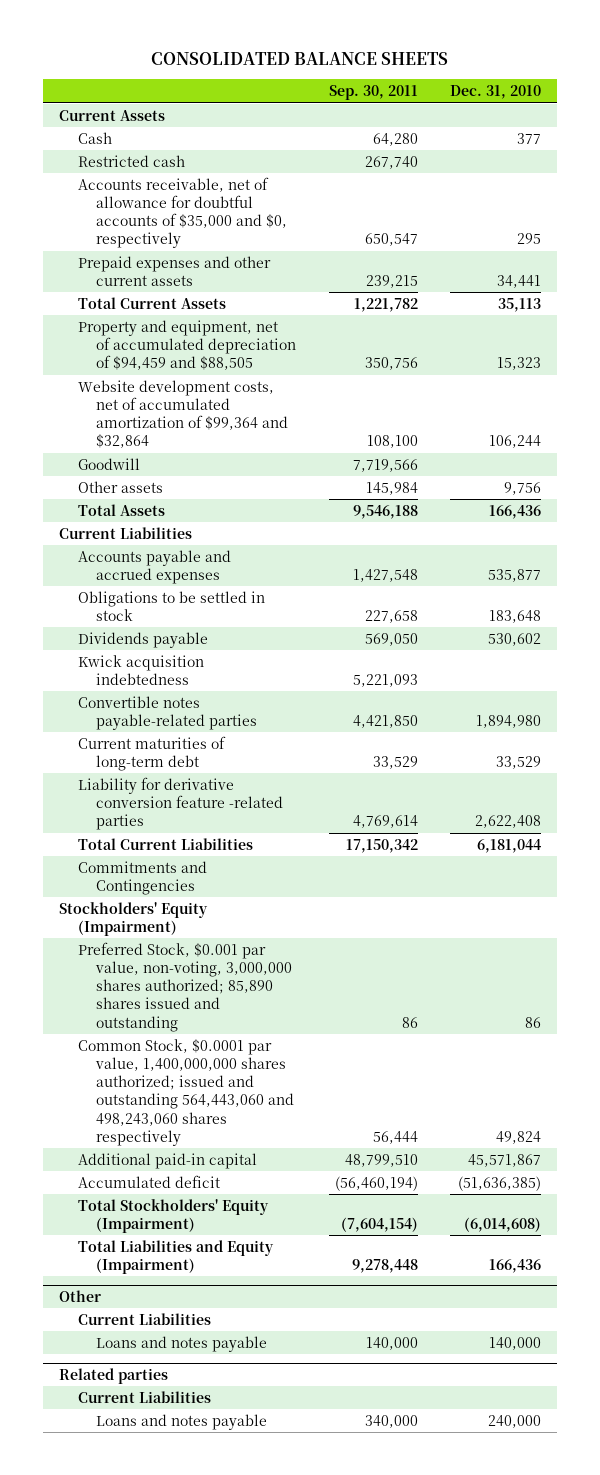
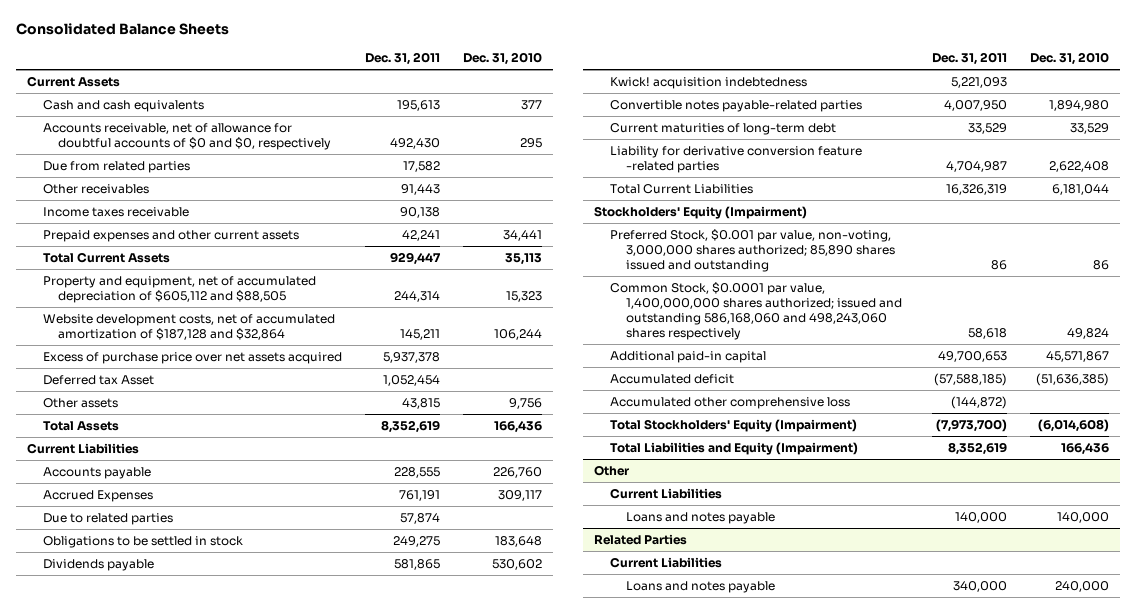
[151,52,449,66] CONSOLIDATED BALANCE SHEETS -> [15,23,229,36] Consolidated Balance Sheets
[328,85,418,101] Sep. 30, 2011 -> none
none -> [364,52,440,66] Dec. 31, 2011
[77,154,185,167] Restricted cash -> none
[77,131,112,144] Cash -> [42,99,204,112] Cash and cash equivalents
[77,176,288,249] Accounts receivable, net of allowance for doubtful accounts of $35,000 and $0, respectively -> [42,122,332,150] Accounts receivable, net of allowance for doubtful accounts of $0 and $0, respectively
none -> [42,160,190,173] Due from related parties
none -> [42,183,149,194] Other receivables
none -> [42,206,189,217] Income taxes receivable
[77,319,297,371] Property and equipment, net of accumulated depreciation of $94,459 and $88,505 -> [42,275,316,303] Property and equipment, net of accumulated depreciation of $605,112 and $88,505
[77,379,289,449] Website development costs, net of accumulated amortization of $99,364 and $32,864 -> [42,313,335,340] Website development costs, net of accumulated amortization of $187,128 and $32,864
[77,457,140,470] Goodwill -> [42,351,342,364] Excess of purchase price over net assets acquired
none -> [42,374,154,385] Deferred tax Asset
[77,549,231,584] Accounts payable and accrued expenses -> none
none -> [42,466,151,479] Accounts payable
none -> [42,489,153,502] Accrued Expenses
none -> [42,512,173,525] Due to related parties
[77,654,204,685] Kwick acquisition indebtedness -> [610,76,808,89] Kwick! acquisition indebtedness
[77,860,207,895] Commitments and Contingencies -> none
[77,1038,295,1146] Common Stock, $0.0001 par value, 1,400,000,000 shares authorized; issued and outstanding 564,443,060 and 498,243,060 shares respectively -> [610,281,902,340] Common Stock, $0.0001 par value, 1,400,000,000 shares authorized; issued and outstanding 586,168,060 and 498,243,060 shares respectively
none -> [610,396,851,409] Accumulated other comprehensive loss
[59,1367,169,1384] Related parties -> [594,533,688,545] Related Parties

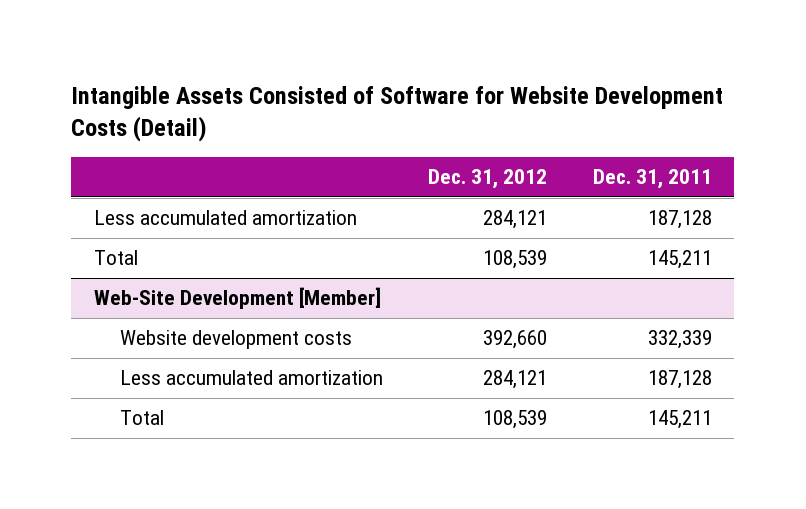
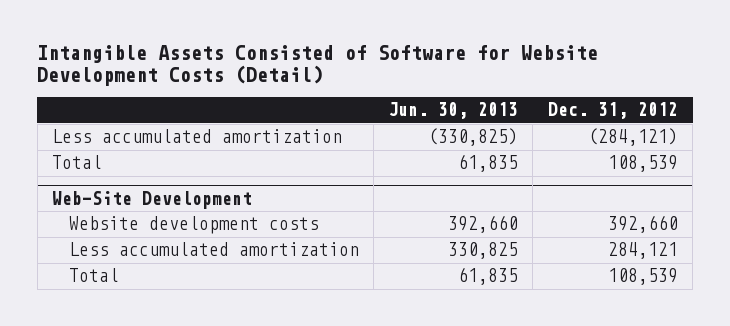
[592,168,712,189] Dec. 31, 2011 -> none
none -> [388,102,519,120] Jun. 30, 2013
[483,210,548,230] 284,121 -> [587,128,678,147] (284,121)
[94,287,382,310] Web-Site Development [Member] -> [52,190,253,209] Web-Site Development

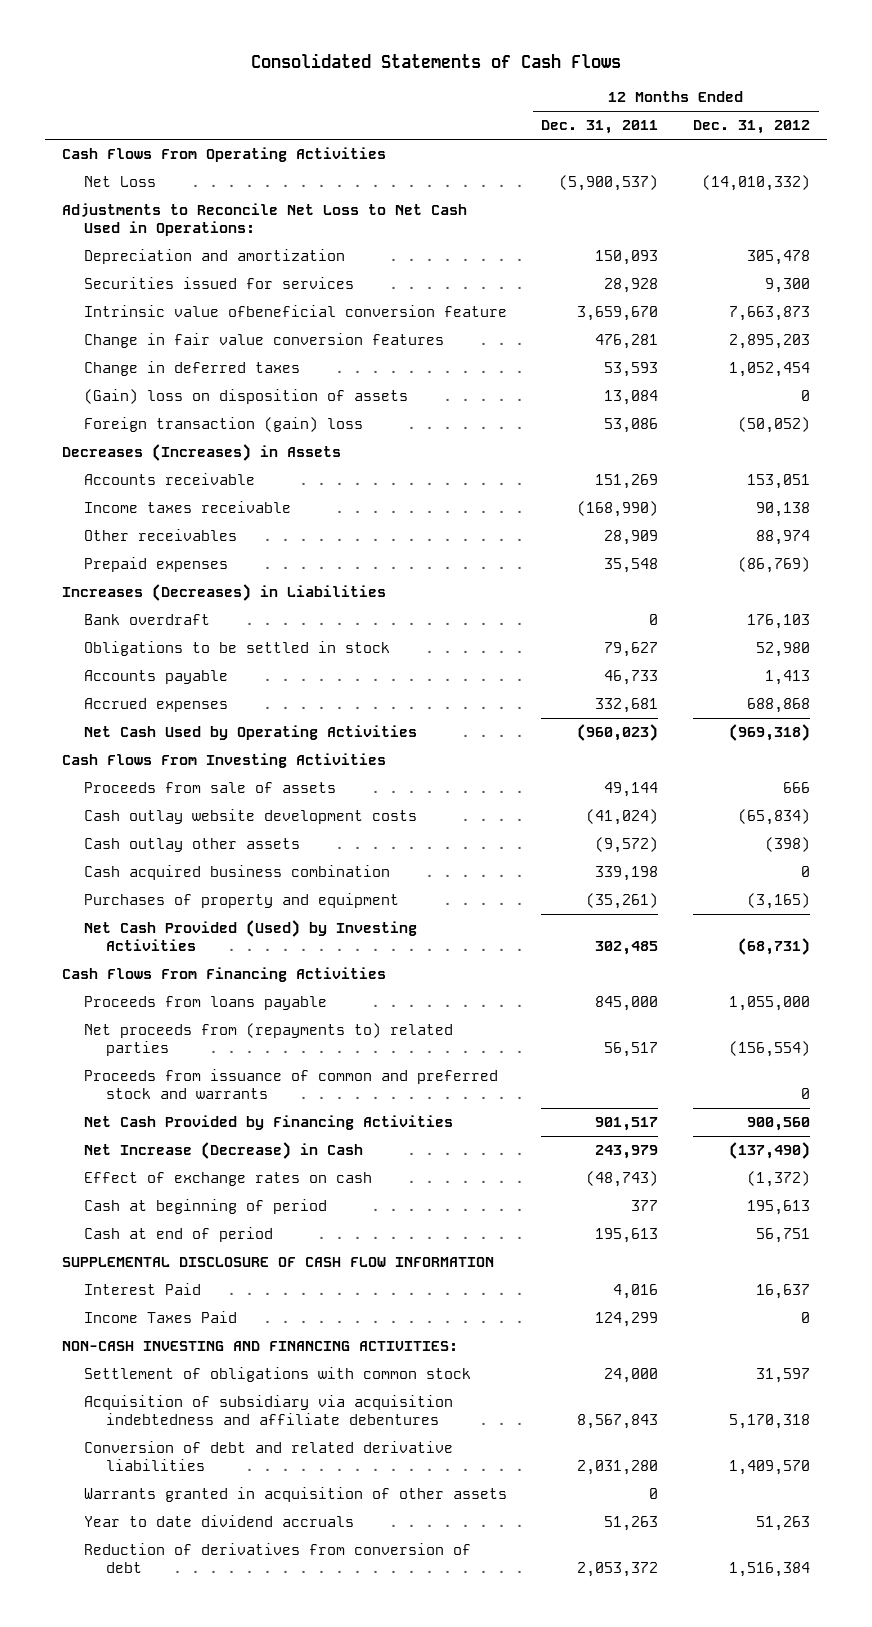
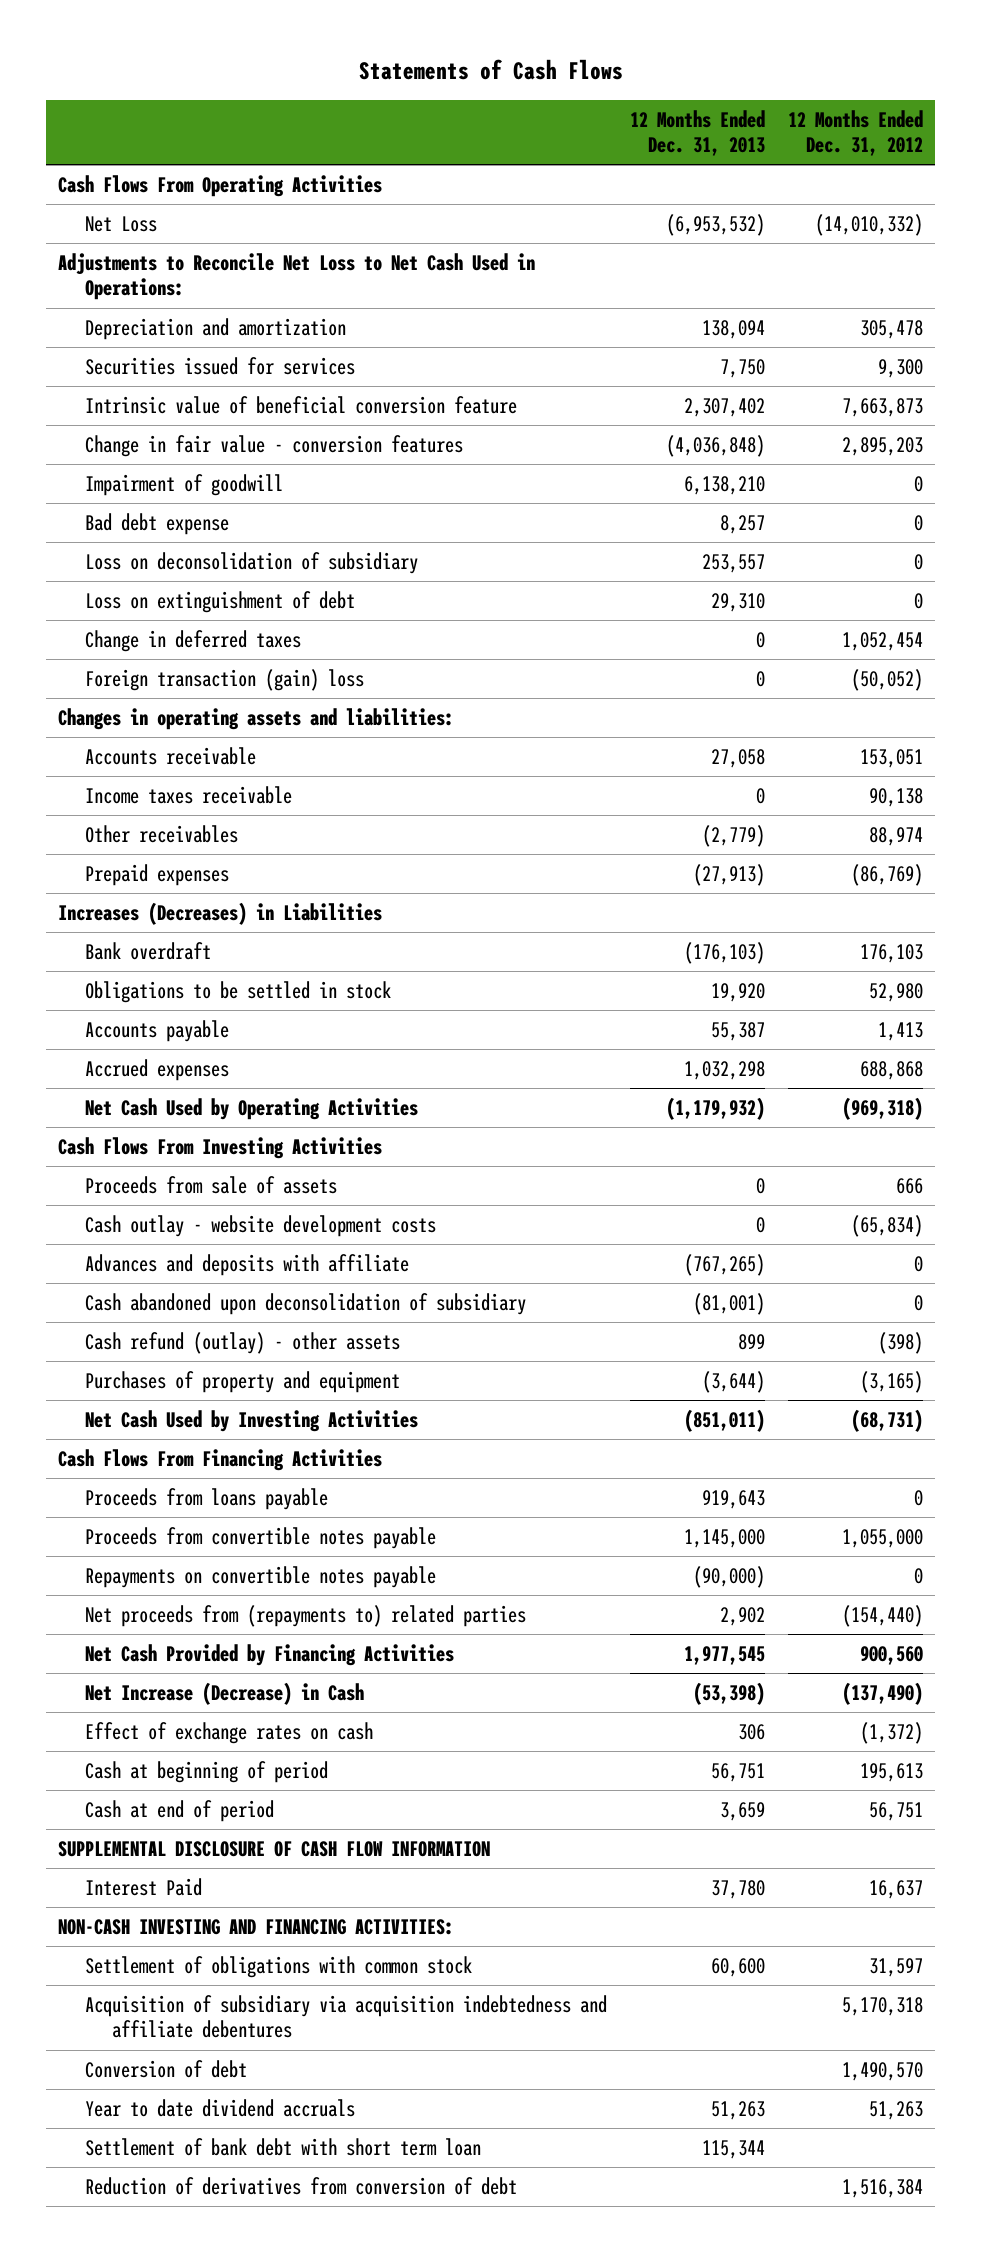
[251,53,622,69] Consolidated Statements of Cash Flows -> [358,58,623,80] Statements of Cash Flows
[541,120,659,135] Dec. 31, 2011 -> none
none -> [630,109,766,157] 12 Months Ended Dec. 31, 2013
[83,305,507,318] Intrinsic value ofbeneficial conversion feature -> [84,396,517,415] Intrinsic value of beneficial conversion feature
[83,333,444,349] Change in fair value conversion features -> [84,435,463,458] Change in fair value - conversion features
none -> [84,474,283,497] Impairment of goodwill
none -> [84,513,229,536] Bad debt expense
none -> [84,552,418,575] Loss on deconsolidation of subsidiary
none -> [84,591,355,614] Loss on extinguishment of debt
[83,389,408,405] (Gain) loss on disposition of assets -> none
[62,444,342,462] Decreases (Increases) in Assets -> [57,708,454,731] Changes in operating assets and liabilities:
[83,865,390,881] Cash acquired business combination -> none
[83,809,417,825] Cash outlay website development costs -> [84,1215,436,1238] Cash outlay - website development costs
none -> [84,1254,409,1277] Advances and deposits with affiliate
none -> [84,1293,526,1316] Cash abandoned upon deconsolidation of subsidiary
[83,838,300,853] Cash outlay other assets -> [84,1332,400,1355] Cash refund (outlay) - other assets
[83,920,417,951] Net Cash Provided (Used) by Investing Activities -> [84,1410,418,1433] Net Cash Used by Investing Activities
[83,1069,498,1099] Proceeds from issuance of common and preferred stock and warrants -> none
[728,996,810,1012] 1,055,000 -> [914,1490,924,1507] 0
none -> [84,1527,436,1550] Proceeds from convertible notes payable
none -> [84,1566,436,1589] Repayments on convertible notes payable
[728,1040,810,1057] (156,554) -> [842,1605,924,1628] (154,440)
[83,1311,237,1324] Income Taxes Paid -> none
[83,1487,507,1503] Warrants granted in acquisition of other assets -> none
[83,1441,453,1471] Conversion of debt and related derivative liabilities -> [84,2060,247,2079] Conversion of debt
[728,1459,810,1475] 1,409,570 -> [842,2062,924,2082] 1,490,570
none -> [84,2138,481,2157] Settlement of bank debt with short term loan

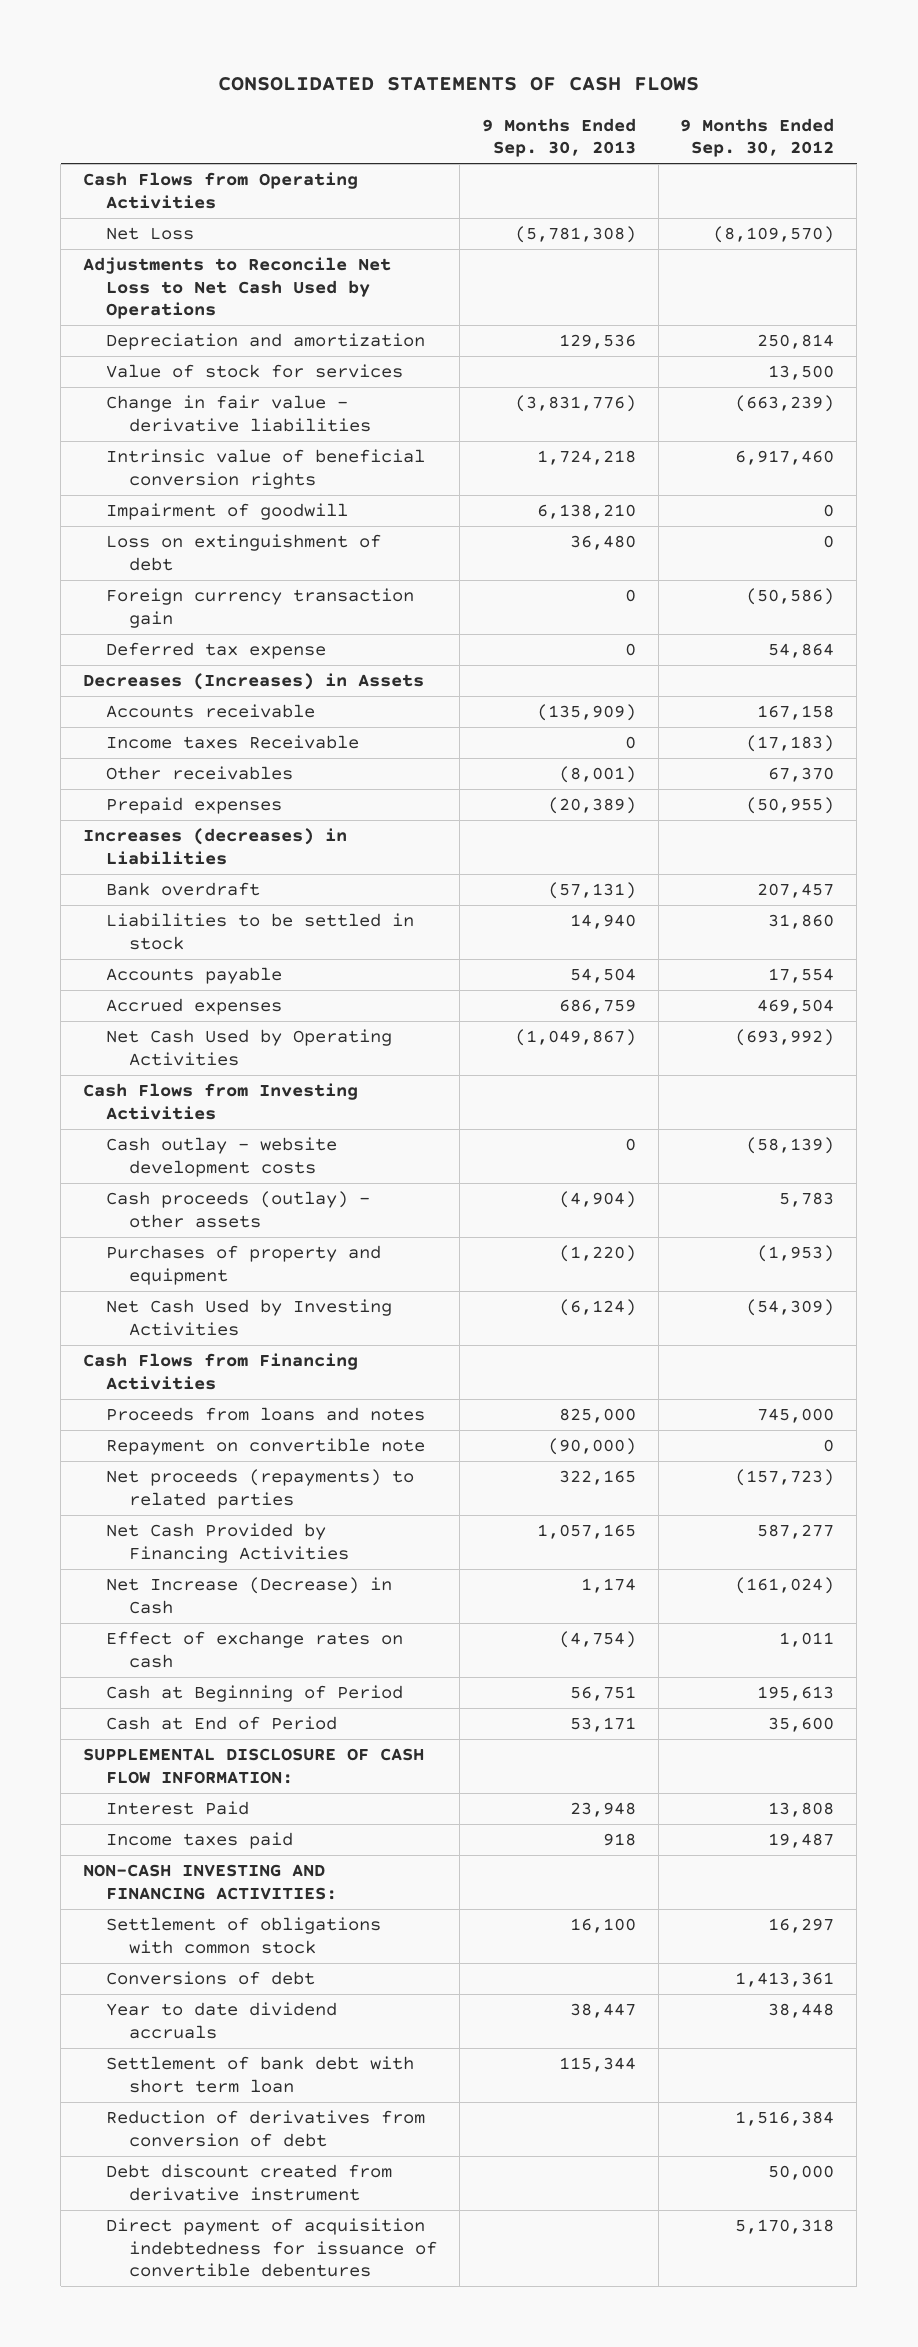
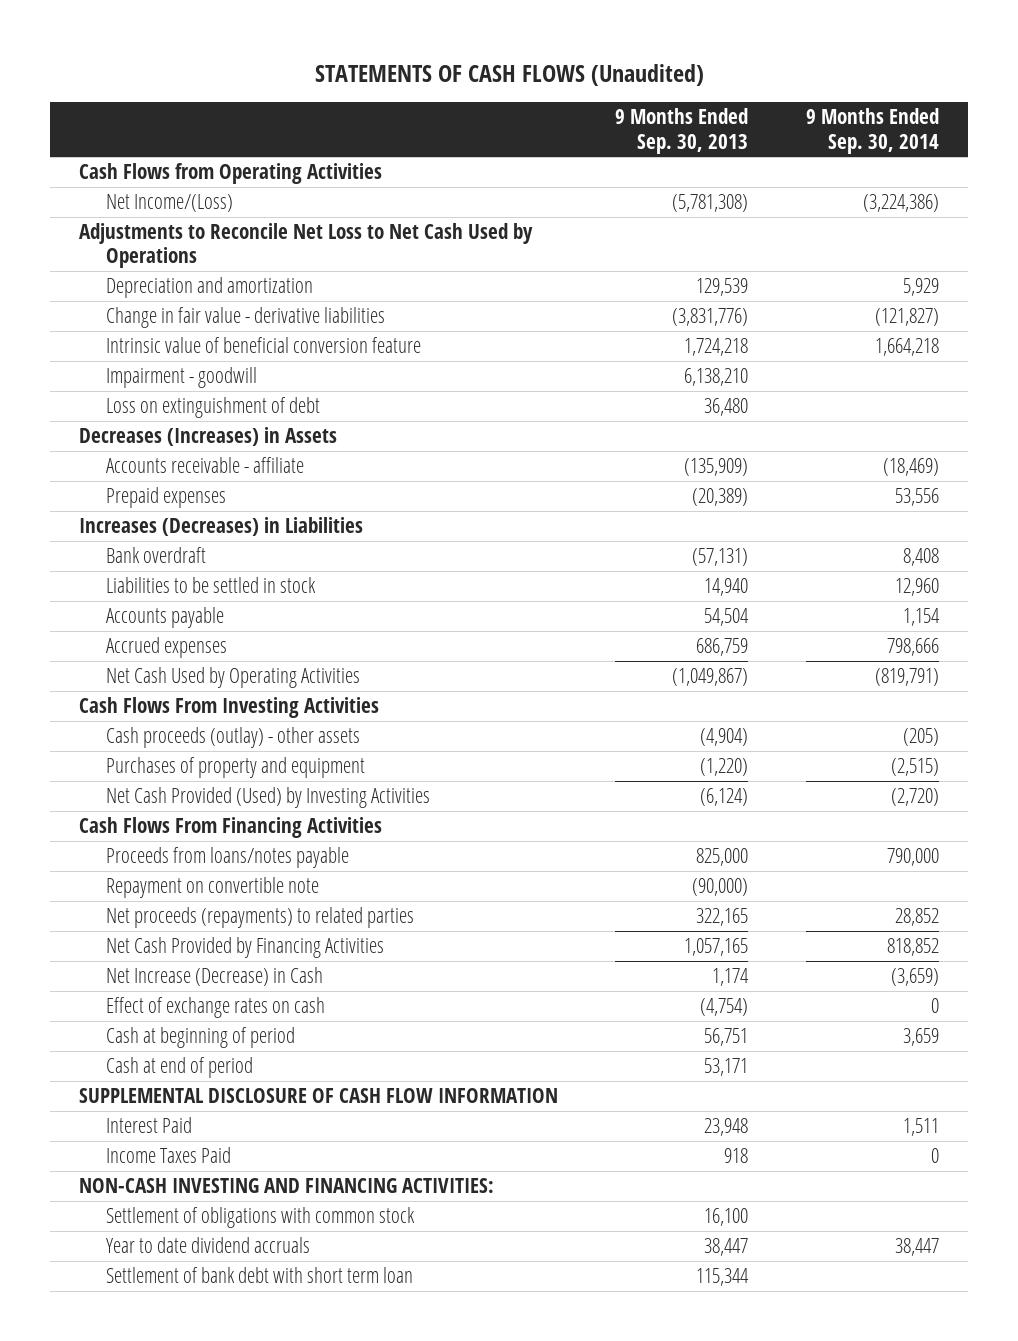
[217,77,699,92] CONSOLIDATED STATEMENTS OF CASH FLOWS -> [314,63,704,86] STATEMENTS OF CASH FLOWS (Unaudited)
[680,117,835,158] 9 Months Ended Sep. 30, 2012 -> none
none -> [805,108,939,154] 9 Months Ended Sep. 30, 2014
[106,227,195,241] Net Loss -> [106,194,234,213] Net Income/(Loss)
[106,364,404,379] Value of stock for services -> none
[558,334,636,350] 129,536 -> [696,278,749,297] 129,539
[106,449,426,489] Intrinsic value of beneficial conversion rights -> [106,337,422,354] Intrinsic value of beneficial conversion feature
[106,503,349,521] Impairment of goodwill -> [106,367,258,389] Impairment - goodwill
[106,588,415,628] Foreign currency transaction gain -> none
[106,642,327,660] Deferred tax expense -> none
[106,735,360,750] Income taxes Receivable -> none
[106,766,294,781] Other receivables -> none
[106,704,316,719] Accounts receivable -> [106,457,305,474] Accounts receivable - affiliate
[83,828,348,865] Increases (decreases) in Liabilities -> [78,517,363,537] Increases (Decreases) in Liabilities
[106,1137,338,1177] Cash outlay - website development costs -> none
[83,1083,359,1120] Cash Flows from Investing Activities -> [78,697,379,719] Cash Flows From Investing Activities
[106,1299,393,1336] Net Cash Used by Investing Activities -> [106,787,431,809] Net Cash Provided (Used) by Investing Activities
[83,1353,359,1390] Cash Flows from Financing Activities -> [78,817,382,839] Cash Flows From Financing Activities
[106,1407,426,1422] Proceeds from loans and notes -> [106,847,350,869] Proceeds from loans/notes payable
[106,1685,404,1703] Cash at Beginning of Period -> [106,1027,296,1049] Cash at beginning of period
[106,1716,338,1731] Cash at End of Period -> [106,1057,254,1079] Cash at end of period
[83,1748,425,1784] SUPPLEMENTAL DISCLOSURE OF CASH FLOW INFORMATION: -> [78,1088,558,1104] SUPPLEMENTAL DISCLOSURE OF CASH FLOW INFORMATION
[106,1832,294,1850] Income taxes paid -> [106,1147,232,1164] Income Taxes Paid
[106,1971,316,1986] Conversions of debt -> none
[106,2110,426,2147] Reduction of derivatives from conversion of debt -> none
[106,2164,393,2201] Debt discount created from derivative instrument -> none
[106,2218,437,2278] Direct payment of acquisition indebtedness for issuance of convertible debentures -> none

